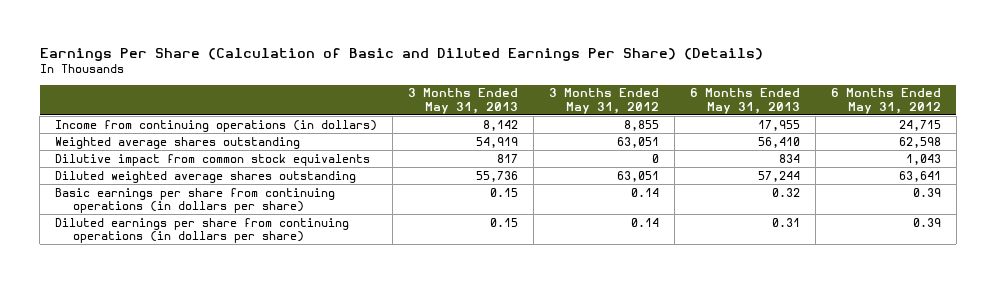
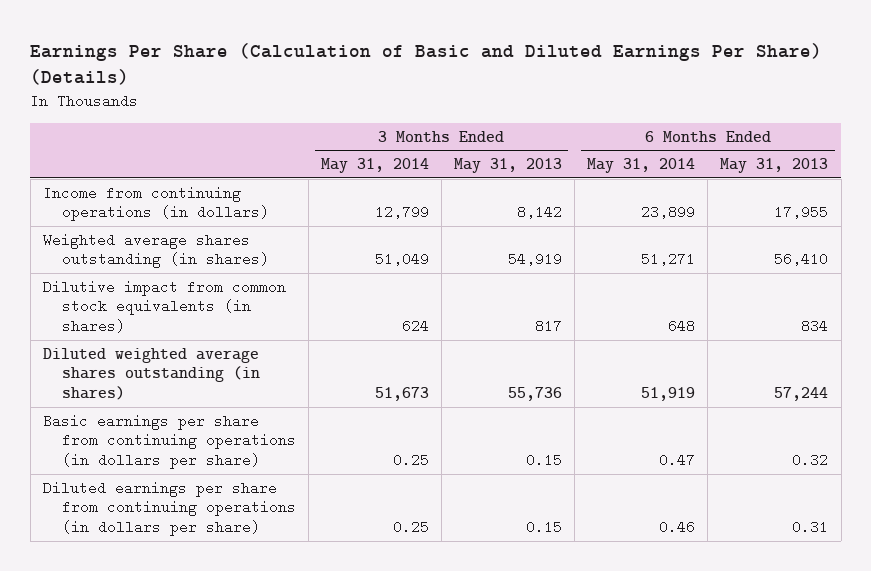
[549,88,660,114] 3 Months Ended May 31, 2012 -> none
[830,88,941,114] 6 Months Ended May 31, 2012 -> none
none -> [320,158,429,174] May 31, 2014
none -> [587,158,696,174] May 31, 2014
[55,136,301,149] Weighted average shares outstanding -> [43,232,269,269] Weighted average shares outstanding (in shares)
[55,153,371,166] Dilutive impact from common stock equivalents -> [43,279,287,334] Dilutive impact from common stock equivalents (in shares)
[55,170,357,183] Diluted weighted average shares outstanding -> [43,347,260,401] Diluted weighted average shares outstanding (in shares)

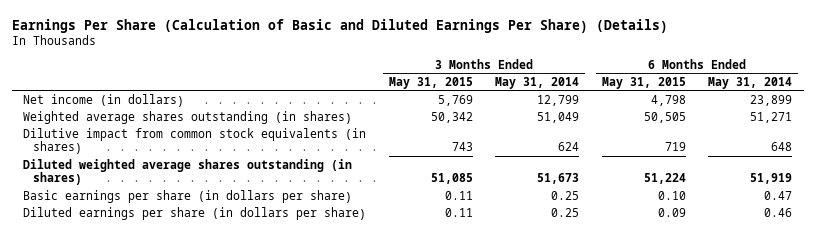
[454,158,563,174] May 31, 2013 -> none
[720,158,829,174] May 31, 2013 -> none
none -> [388,76,473,89] May 31, 2015
none -> [601,76,686,89] May 31, 2015
[43,185,269,222] Income from continuing operations (in dollars) -> [23,93,185,107] Net income (in dollars)
[43,413,296,470] Basic earnings per share from continuing operations (in dollars per share) -> [23,189,353,203] Basic earnings per share (in dollars per share)
[43,480,296,537] Diluted earnings per share from continuing operations (in dollars per share) -> [23,206,367,220] Diluted earnings per share (in dollars per share)

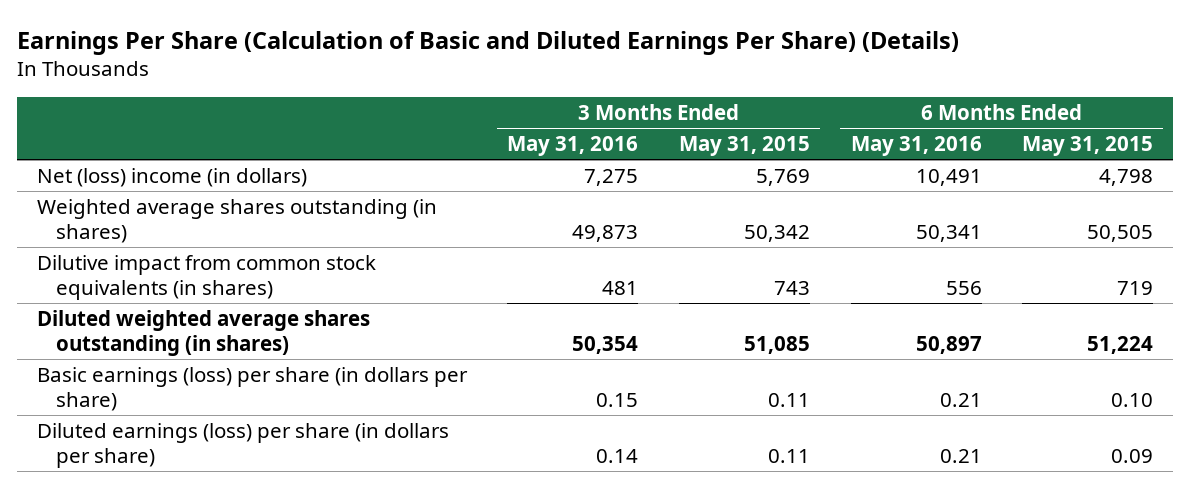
[495,76,580,89] May 31, 2014 -> none
[708,76,793,89] May 31, 2014 -> none
none -> [507,136,639,157] May 31, 2016
none -> [850,136,982,157] May 31, 2016
[23,93,185,107] Net income (in dollars) -> [36,168,307,188] Net (loss) income (in dollars)
[23,189,353,203] Basic earnings per share (in dollars per share) -> [36,367,468,412] Basic earnings (loss) per share (in dollars per share)
[23,206,367,220] Diluted earnings per share (in dollars per share) -> [36,423,449,469] Diluted earnings (loss) per share (in dollars per share)

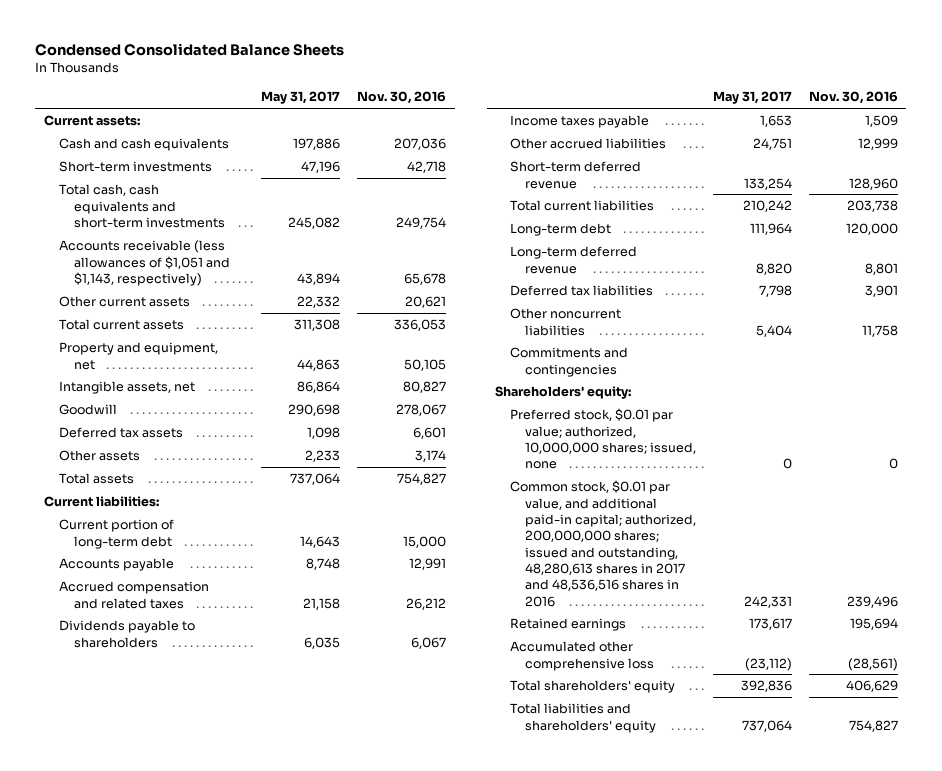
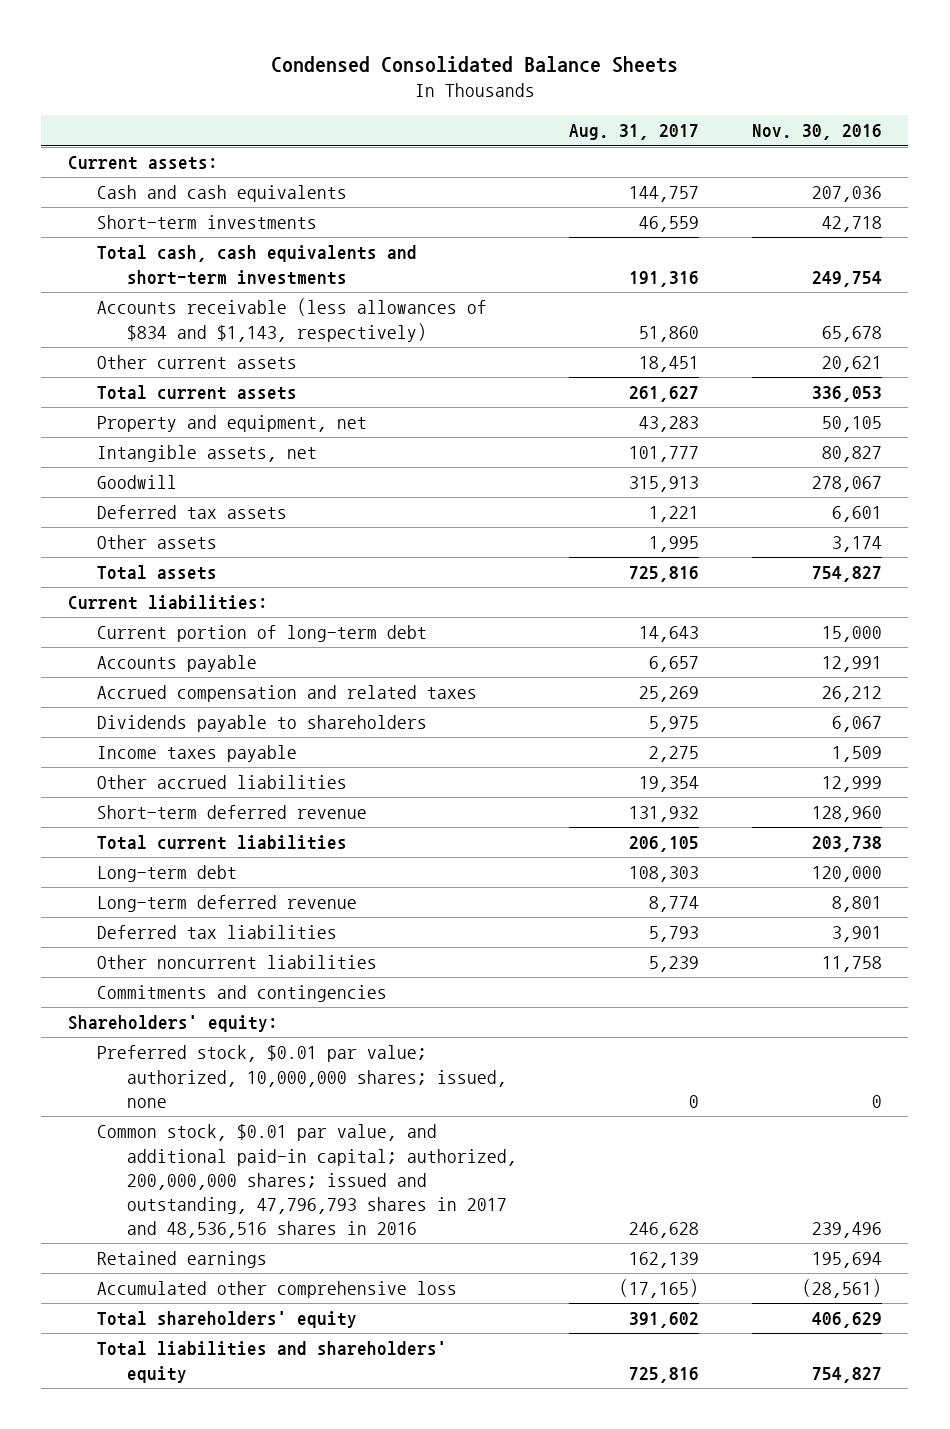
[261,91,341,105] May 31, 2017 -> none
none -> [569,124,700,141] Aug. 31, 2017
[58,240,230,286] Accounts receivable (less allowances of $1,051 and $1,143, respectively) -> [97,298,488,342] Accounts receivable (less allowances of $834 and $1,143, respectively)
[510,480,696,607] Common stock, $0.01 par value, and additional paid-in capital; authorized, 200,000,000 shares; issued and outstanding, 48,280,613 shares in 2017 and 48,536,516 shares in 2016 -> [97,1124,517,1239] Common stock, $0.01 par value, and additional paid-in capital; authorized, 200,000,000 shares; issued and outstanding, 47,796,793 shares in 2017 and 48,536,516 shares in 2016

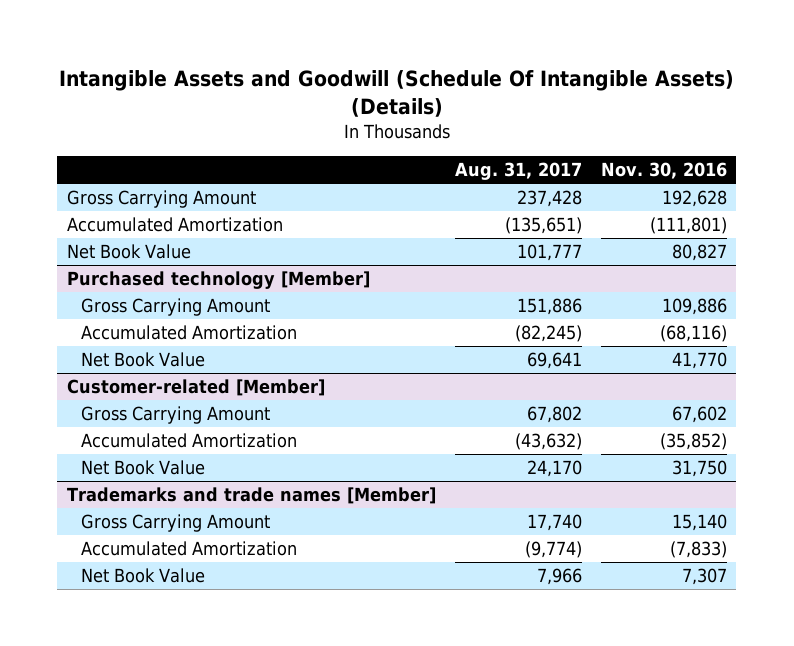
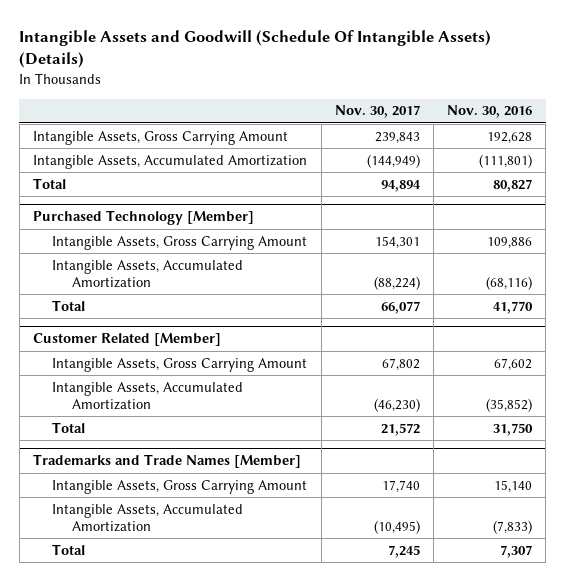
[454,162,582,181] Aug. 31, 2017 -> none
none -> [334,105,420,119] Nov. 30, 2017
[66,190,256,209] Gross Carrying Amount -> [32,130,288,145] Intangible Assets, Gross Carrying Amount
[66,217,283,233] Accumulated Amortization -> [32,154,307,169] Intangible Assets, Accumulated Amortization
[66,244,191,260] Net Book Value -> [32,177,66,189] Total
[66,271,370,290] Purchased technology [Member] -> [32,210,254,226] Purchased Technology [Member]
[81,298,271,317] Gross Carrying Amount -> [52,235,308,250] Intangible Assets, Gross Carrying Amount
[81,325,298,341] Accumulated Amortization -> [52,259,244,289] Intangible Assets, Accumulated Amortization
[81,352,206,368] Net Book Value -> [52,299,86,311] Total
[66,379,325,397] Customer-related [Member] -> [32,333,221,347] Customer Related [Member]
[81,406,271,425] Gross Carrying Amount -> [52,357,308,372] Intangible Assets, Gross Carrying Amount
[81,433,298,449] Accumulated Amortization -> [52,381,244,411] Intangible Assets, Accumulated Amortization
[81,460,206,476] Net Book Value -> [52,421,86,433] Total
[66,487,436,505] Trademarks and trade names [Member] -> [32,454,301,469] Trademarks and Trade Names [Member]
[81,514,271,533] Gross Carrying Amount -> [52,479,308,494] Intangible Assets, Gross Carrying Amount
[81,541,298,557] Accumulated Amortization -> [52,503,244,533] Intangible Assets, Accumulated Amortization
[81,568,206,584] Net Book Value -> [52,543,86,555] Total

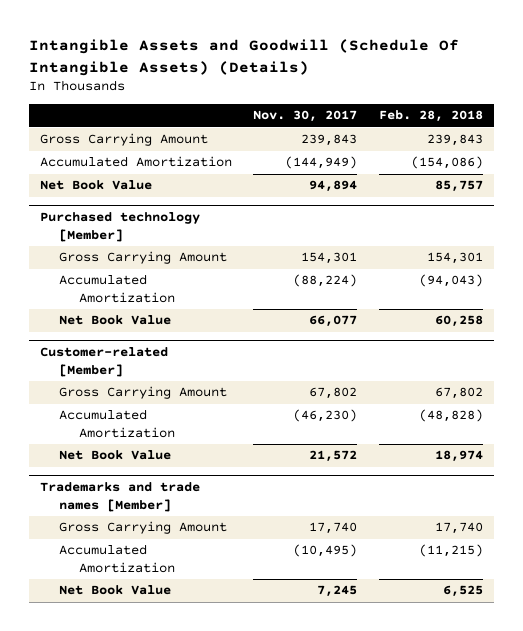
[447,105,533,119] Nov. 30, 2016 -> none
none -> [378,110,483,123] Feb. 28, 2018
[32,130,288,145] Intangible Assets, Gross Carrying Amount -> [39,133,208,147] Gross Carrying Amount
[32,154,307,169] Intangible Assets, Accumulated Amortization -> [39,156,232,168] Accumulated Amortization
[32,177,66,189] Total -> [39,180,152,191] Net Book Value
[32,210,254,226] Purchased Technology [Member] -> [39,212,200,242] Purchased technology [Member]
[52,235,308,250] Intangible Assets, Gross Carrying Amount -> [59,251,228,265] Gross Carrying Amount
[52,259,244,289] Intangible Assets, Accumulated Amortization -> [59,274,175,303] Accumulated Amortization
[52,299,86,311] Total -> [59,315,172,326] Net Book Value
[32,333,221,347] Customer Related [Member] -> [39,347,168,377] Customer-related [Member]
[52,357,308,372] Intangible Assets, Gross Carrying Amount -> [59,386,228,400] Gross Carrying Amount
[52,381,244,411] Intangible Assets, Accumulated Amortization -> [59,409,175,438] Accumulated Amortization
[52,421,86,433] Total -> [59,450,172,461] Net Book Value
[32,454,301,469] Trademarks and Trade Names [Member] -> [39,482,200,512] Trademarks and trade names [Member]
[52,479,308,494] Intangible Assets, Gross Carrying Amount -> [59,521,228,535] Gross Carrying Amount
[52,503,244,533] Intangible Assets, Accumulated Amortization -> [59,544,175,573] Accumulated Amortization
[52,543,86,555] Total -> [59,585,172,596] Net Book Value

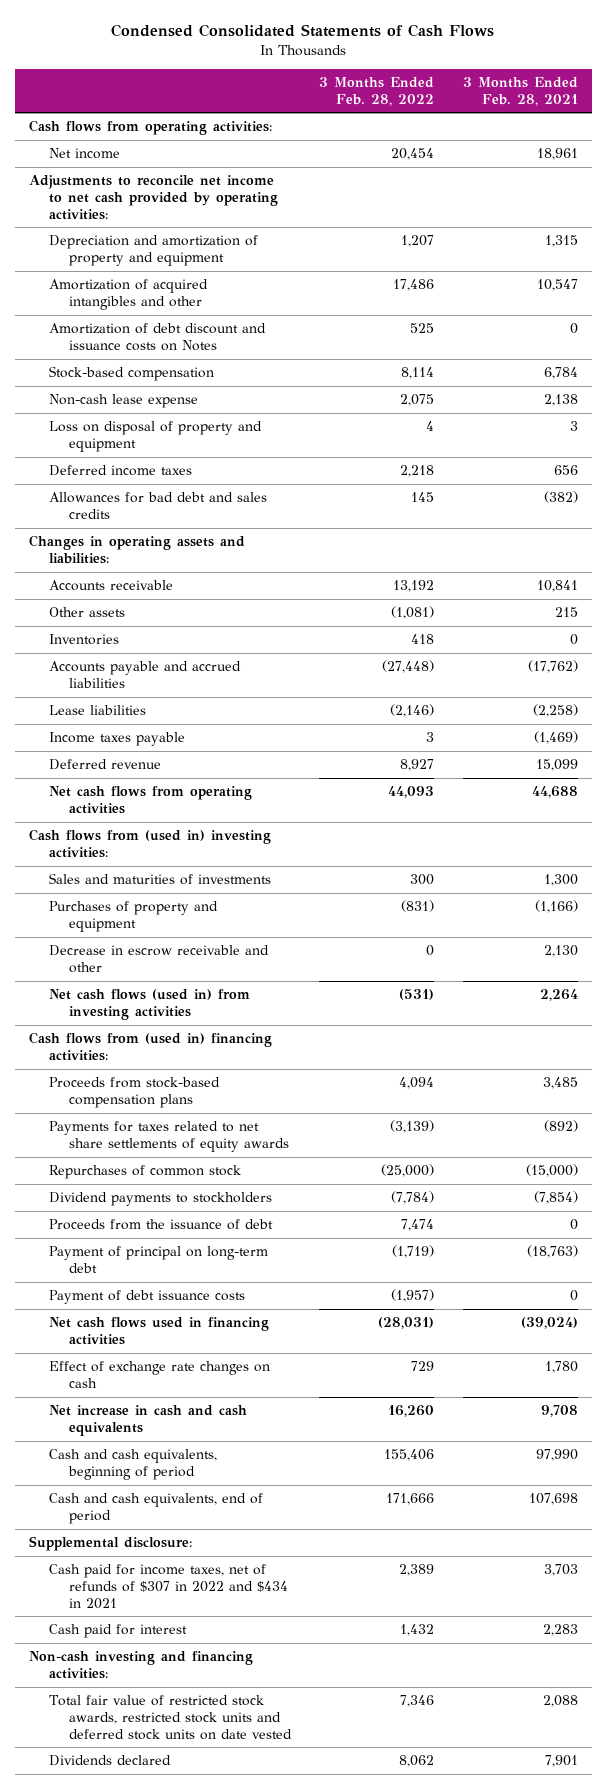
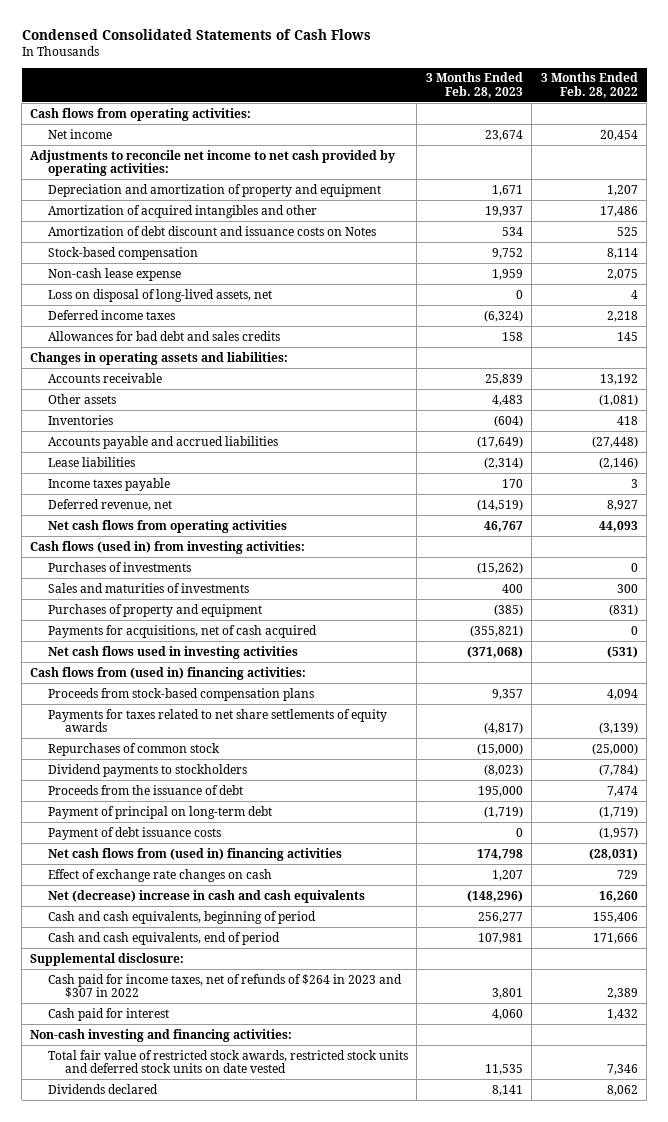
[462,77,578,106] 3 Months Ended Feb. 28, 2021 -> none
none -> [425,72,523,98] 3 Months Ended Feb. 28, 2023
[48,421,262,453] Loss on disposal of property and equipment -> [47,288,272,302] Loss on disposal of long-lived assets, net
[48,759,161,771] Deferred revenue -> [47,498,172,511] Deferred revenue, net
[28,829,271,859] Cash flows from (used in) investing activities: -> [30,540,306,554] Cash flows (used in) from investing activities:
none -> [47,561,191,572] Purchases of investments
[48,945,269,974] Decrease in escrow receivable and other -> none
none -> [47,624,317,638] Payments for acquisitions, net of cash acquired
[48,989,250,1021] Net cash flows (used in) from investing activities -> [47,645,298,659] Net cash flows used in investing activities
[48,1317,269,1346] Net cash flows used in financing activities -> [47,847,342,861] Net cash flows from (used in) financing activities
[48,1405,247,1437] Net increase in cash and cash equivalents -> [47,889,365,903] Net (decrease) increase in cash and cash equivalents
[48,1564,288,1609] Cash paid for income taxes, net of refunds of $307 in 2022 and $434 in 2021 -> [47,973,402,999] Cash paid for income taxes, net of refunds of $264 in 2023 and $307 in 2022

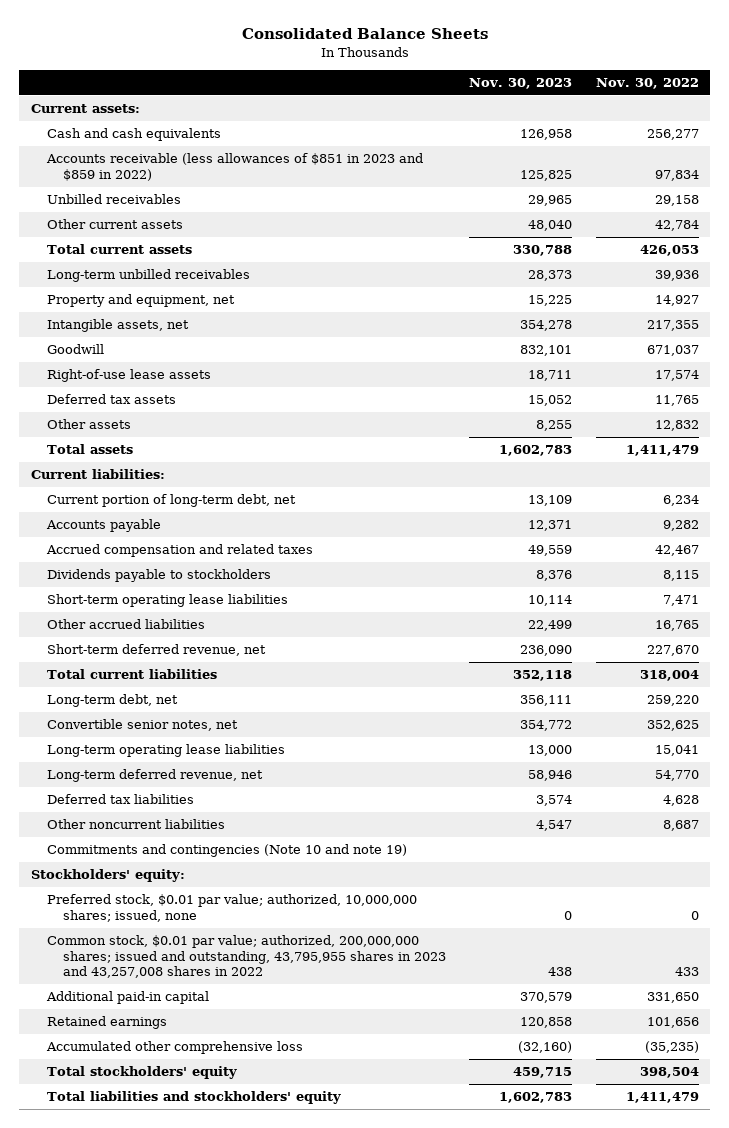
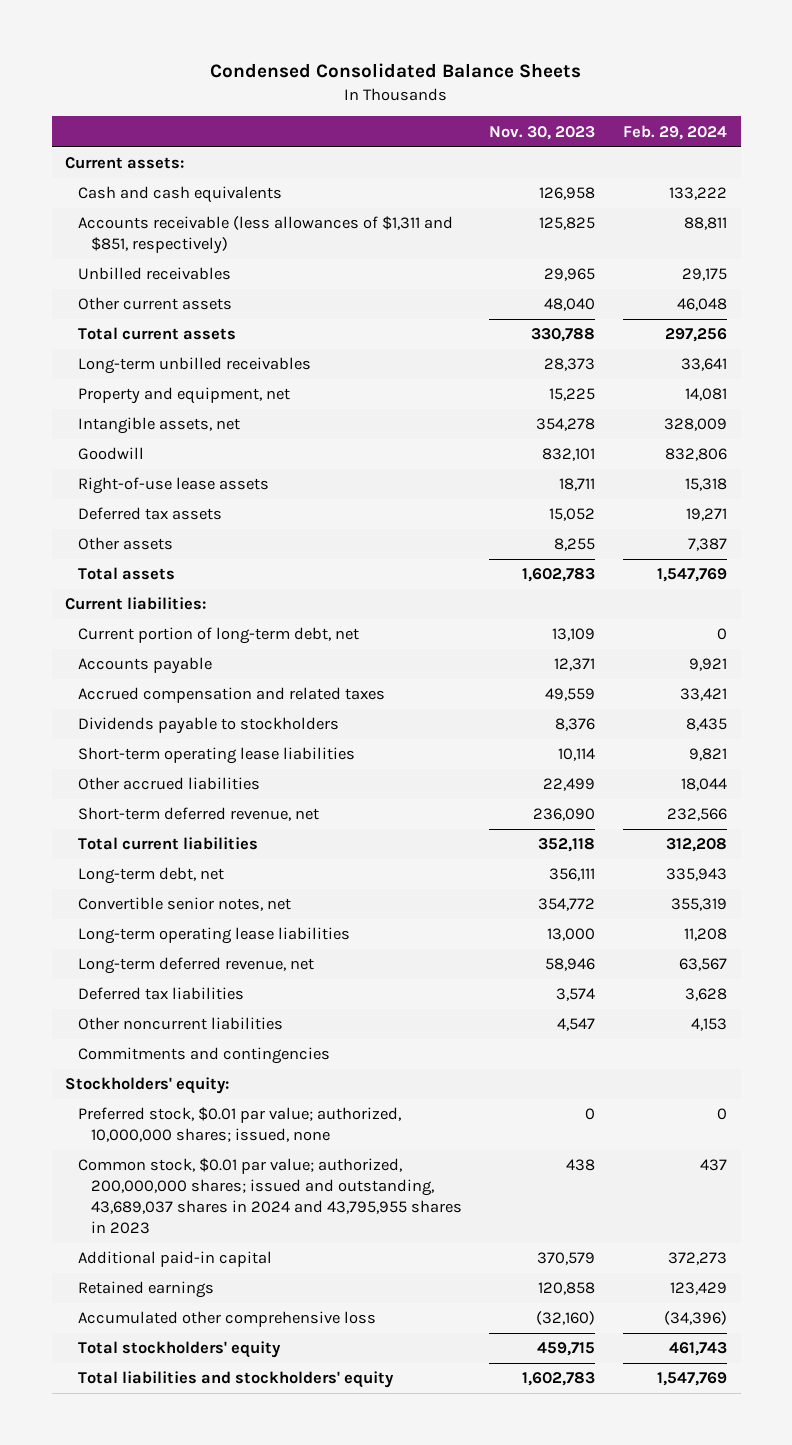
[241,28,488,40] Consolidated Balance Sheets -> [210,63,582,79] Condensed Consolidated Balance Sheets
[595,78,699,90] Nov. 30, 2022 -> none
none -> [622,124,727,140] Feb. 29, 2024
[46,153,424,181] Accounts receivable (less allowances of $851 in 2023 and $859 in 2022) -> [77,216,453,255] Accounts receivable (less allowances of $1,311 and $851, respectively)
[47,844,408,858] Commitments and contingencies (Note 10 and note 19) -> [77,1047,330,1065] Commitments and contingencies
[47,935,447,979] Common stock, $0.01 par value; authorized, 200,000,000 shares; issued and outstanding, 43,795,955 shares in 2023 and 43,257,008 shares in 2022 -> [77,1158,462,1235] Common stock, $0.01 par value; authorized, 200,000,000 shares; issued and outstanding, 43,689,037 shares in 2024 and 43,795,955 shares in 2023

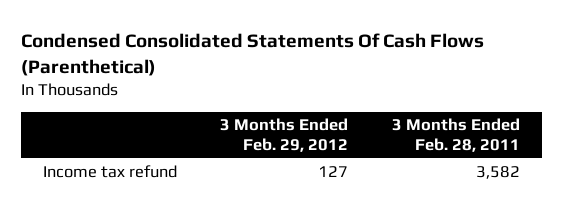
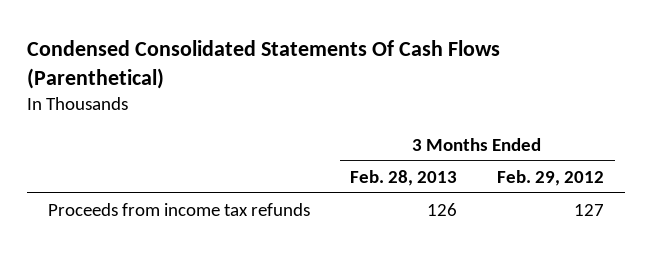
[391,117,520,153] 3 Months Ended Feb. 28, 2011 -> none
none -> [350,169,458,186] Feb. 28, 2013
[42,164,177,178] Income tax refund -> [47,203,310,217] Proceeds from income tax refunds

